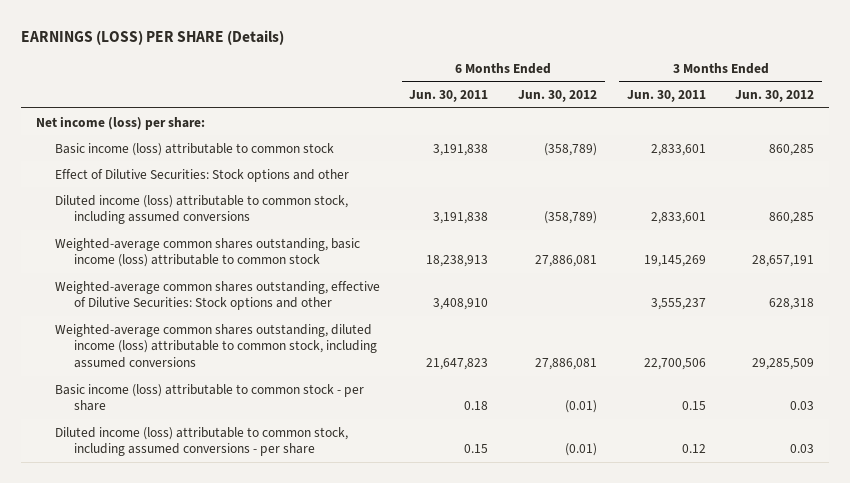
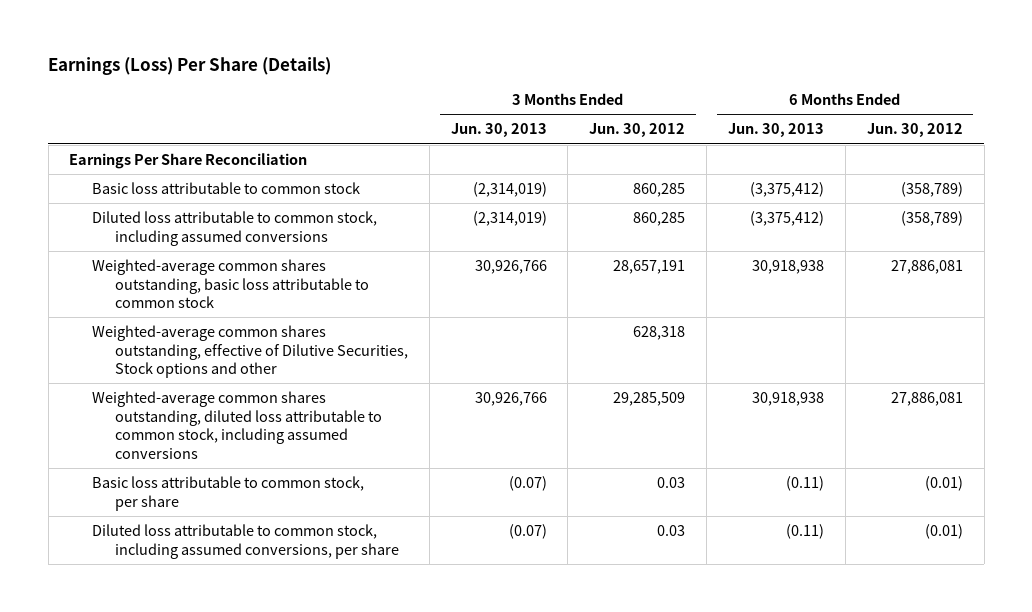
[20,29,284,45] EARNINGS (LOSS) PER SHARE (Details) -> [48,56,332,75] Earnings (Loss) Per Share (Details)
[409,90,489,103] Jun. 30, 2011 -> none
[626,90,706,103] Jun. 30, 2011 -> none
none -> [450,123,547,138] Jun. 30, 2013
none -> [728,123,825,138] Jun. 30, 2013
[35,115,205,130] Net income (loss) per share: -> none
[54,168,349,182] Effect of Dilutive Securities: Stock options and other -> none
none -> [69,152,308,169] Earnings Per Share Reconciliation
[54,142,334,156] Basic income (loss) attributable to common stock -> [92,181,361,194] Basic loss attributable to common stock
[54,194,348,225] Diluted income (loss) attributable to common stock, including assumed conversions -> [92,210,378,246] Diluted loss attributable to common stock, including assumed conversions
[54,237,360,268] Weighted-average common shares outstanding, basic income (loss) attributable to common stock -> [92,258,369,309] Weighted-average common shares outstanding, basic loss attributable to common stock
[54,280,380,311] Weighted-average common shares outstanding, effective of Dilutive Securities: Stock options and other -> [92,324,408,379] Weighted-average common shares outstanding, effective of Dilutive Securities, Stock options and other
[54,323,377,369] Weighted-average common shares outstanding, diluted income (loss) attributable to common stock, including assumed conversions -> [92,390,382,459] Weighted-average common shares outstanding, diluted loss attributable to common stock, including assumed conversions
[54,383,364,412] Basic income (loss) attributable to common stock - per share -> [92,475,365,511] Basic loss attributable to common stock, per share
[54,426,348,457] Diluted income (loss) attributable to common stock, including assumed conversions - per share -> [92,523,399,559] Diluted loss attributable to common stock, including assumed conversions, per share

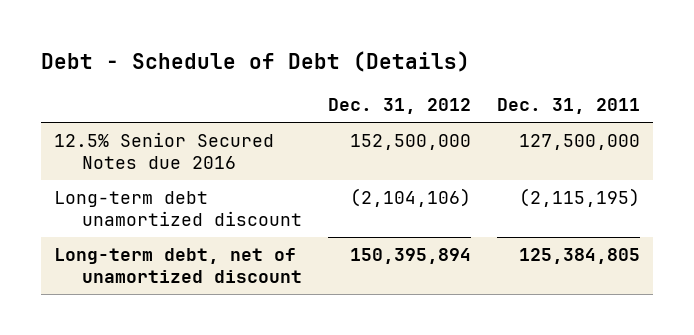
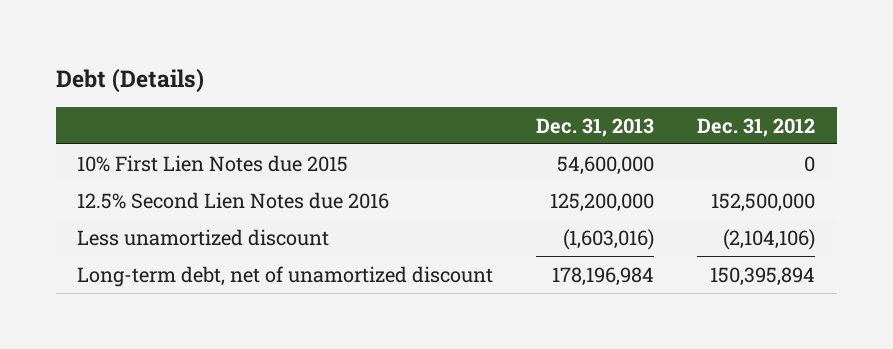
[40,50,470,72] Debt - Schedule of Debt (Details) -> [55,67,204,93] Debt (Details)
[497,98,641,115] Dec. 31, 2011 -> none
none -> [536,117,655,137] Dec. 31, 2013
none -> [77,154,349,172] 10% First Lien Notes due 2015
[53,132,274,169] 12.5% Senior Secured Notes due 2016 -> [77,191,390,209] 12.5% Second Lien Notes due 2016
[53,191,303,226] Long-term debt unamortized discount -> [77,228,330,246] Less unamortized discount

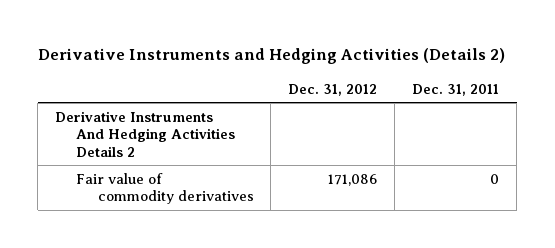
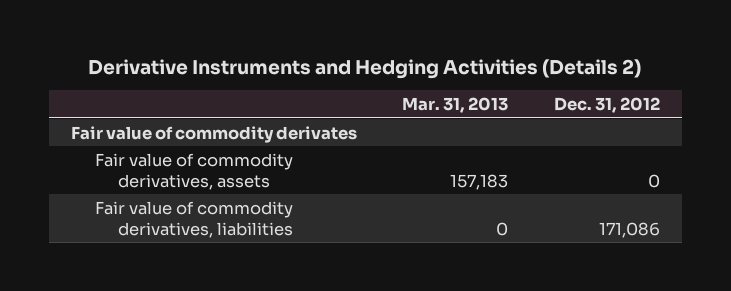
[412,83,500,96] Dec. 31, 2011 -> none
none -> [402,97,509,114] Mar. 31, 2013
[55,110,236,157] Derivative Instruments And Hedging Activities Details 2 -> none
none -> [71,125,358,143] Fair value of commodity derivates
none -> [94,152,293,190] Fair value of commodity derivatives, assets
[76,172,254,205] Fair value of commodity derivatives -> [94,200,293,238] Fair value of commodity derivatives, liabilities

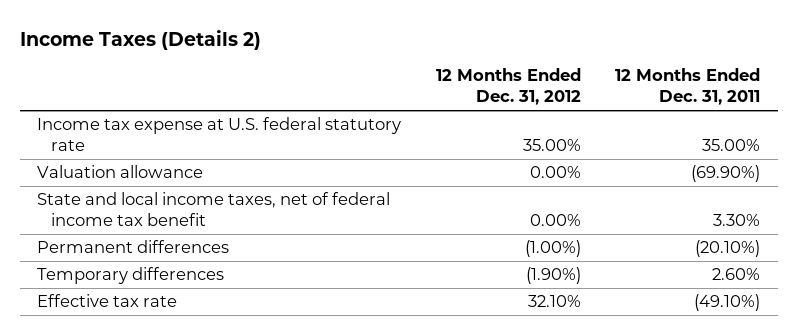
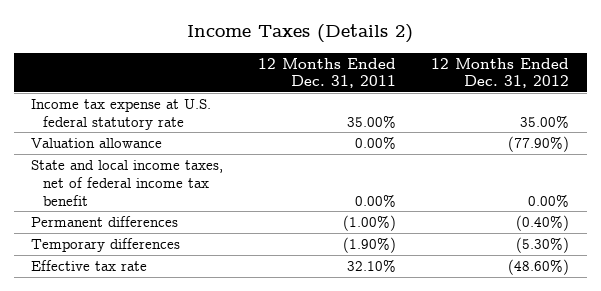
[529,166,581,179] 0.00% -> [508,136,570,153] (77.90%)
[691,165,761,183] (69.90%) -> [355,136,397,150] 0.00%
[713,214,761,227] 3.30% -> [355,193,397,207] 0.00%
[524,240,581,258] (1.00%) -> [516,215,570,232] (0.40%)
[695,240,761,258] (20.10%) -> [343,215,397,232] (1.00%)
[525,267,581,285] (1.90%) -> [516,237,570,254] (5.30%)
[712,268,761,281] 2.60% -> [343,237,397,254] (1.90%)
[527,295,581,308] 32.10% -> [508,259,570,276] (48.60%)
[694,294,761,312] (49.10%) -> [347,259,397,273] 32.10%

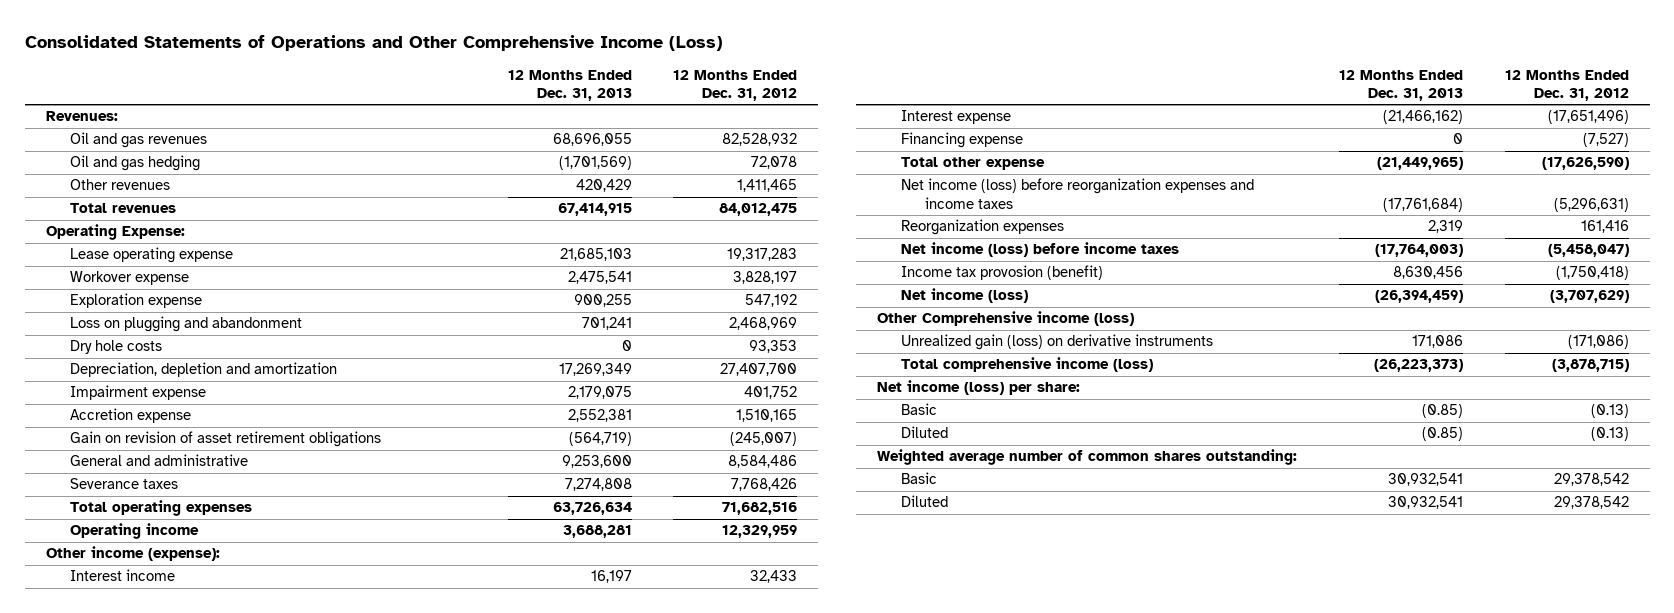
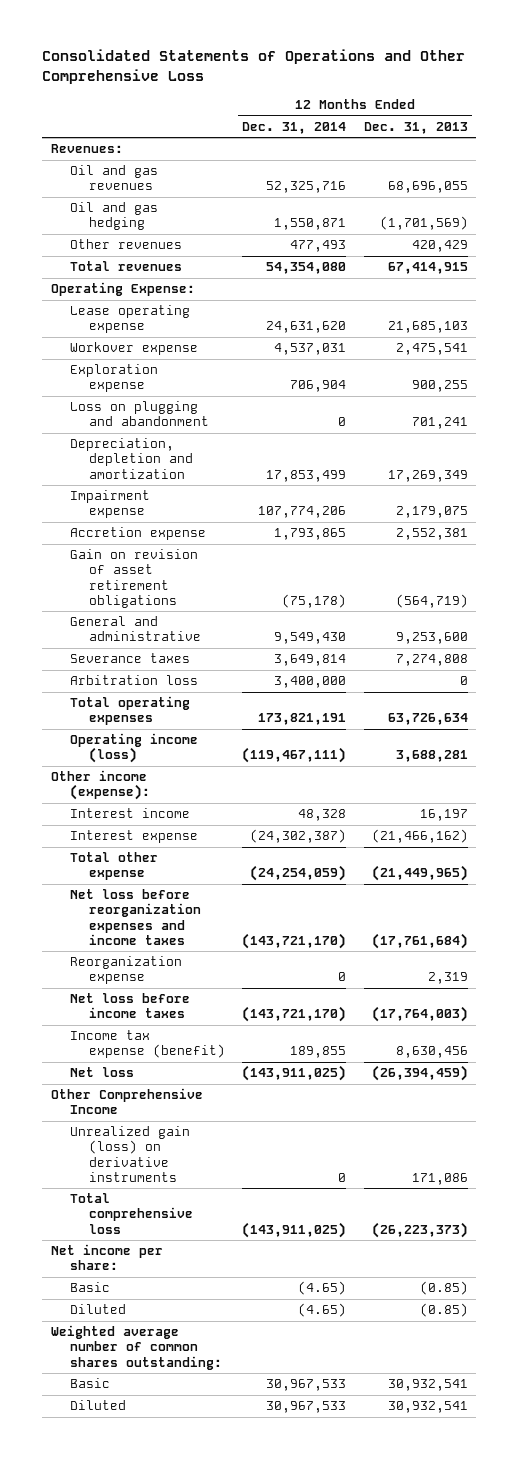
[24,35,723,52] Consolidated Statements of Operations and Other Comprehensive Income (Loss) -> [41,49,465,84] Consolidated Statements of Operations and Other Comprehensive Loss
[673,69,798,102] 12 Months Ended Dec. 31, 2012 -> none
none -> [242,121,347,134] Dec. 31, 2014
[69,340,162,355] Dry hole costs -> none
none -> [69,675,198,686] Arbitration loss
[69,523,199,540] Operating income -> [69,733,198,764] Operating income (loss)
[901,132,1024,149] Financing expense -> none
[901,178,1255,209] Net income (loss) before reorganization expenses and income taxes -> [69,889,202,945] Net loss before reorganization expenses and income taxes
[901,219,1065,236] Reorganization expenses -> [69,956,182,985] Reorganization expense
[901,242,1180,258] Net income (loss) before income taxes -> [69,993,190,1019] Net loss before income taxes
[901,265,1104,281] Income tax provosion (benefit) -> [69,1030,226,1059] Income tax expense (benefit)
[901,288,1029,304] Net income (loss) -> [69,1067,134,1078] Net loss
[877,311,1135,327] Other Comprehensive income (loss) -> [50,1088,203,1115] Other Comprehensive Income
[901,357,1154,373] Total comprehensive income (loss) -> [69,1193,194,1234] Total comprehensive loss
[877,380,1081,396] Net income (loss) per share: -> [50,1244,163,1271] Net income per share:

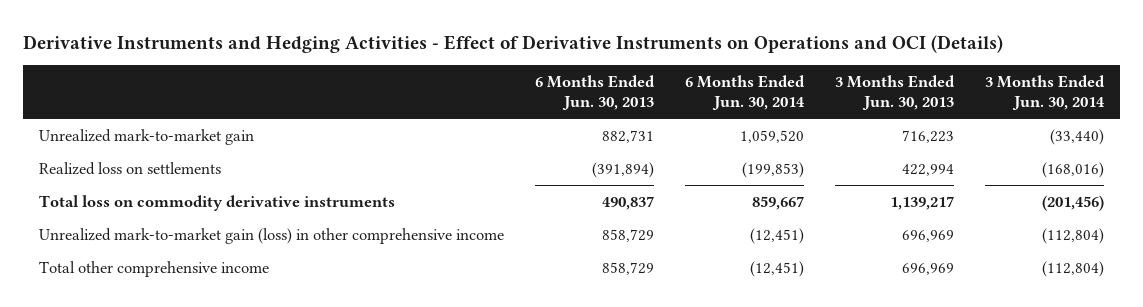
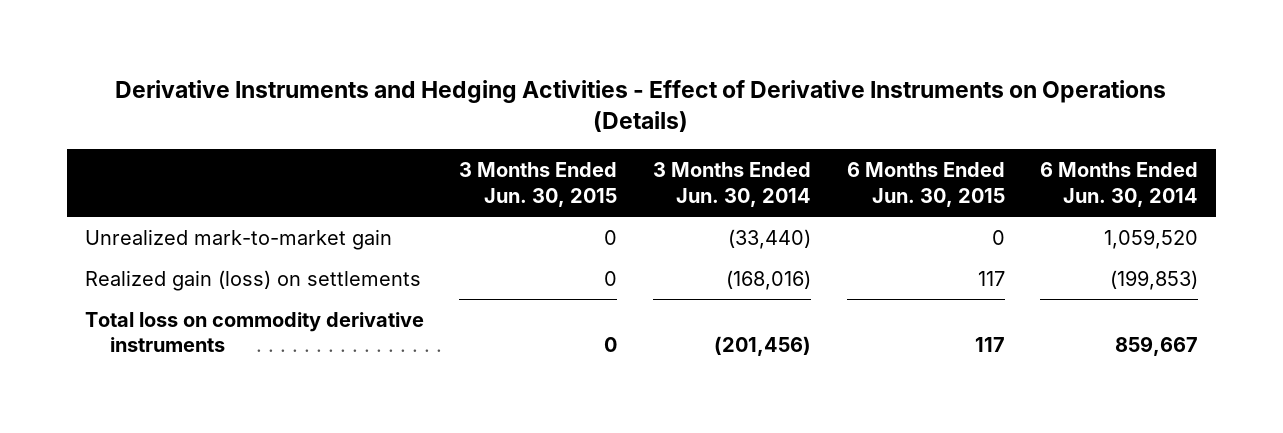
[23,34,1004,53] Derivative Instruments and Hedging Activities - Effect of Derivative Instruments on Operations and OCI (Details) -> [115,80,1167,133] Derivative Instruments and Hedging Activities - Effect of Derivative Instruments on Operations (Details)
[534,74,655,111] 6 Months Ended Jun. 30, 2013 -> none
[835,74,956,111] 3 Months Ended Jun. 30, 2013 -> none
none -> [459,162,618,207] 3 Months Ended Jun. 30, 2015
none -> [846,162,1005,207] 6 Months Ended Jun. 30, 2015
[38,161,221,175] Realized loss on settlements -> [84,269,421,291] Realized gain (loss) on settlements
[38,227,504,244] Unrealized mark-to-market gain (loss) in other comprehensive income -> none
[38,260,269,277] Total other comprehensive income -> none

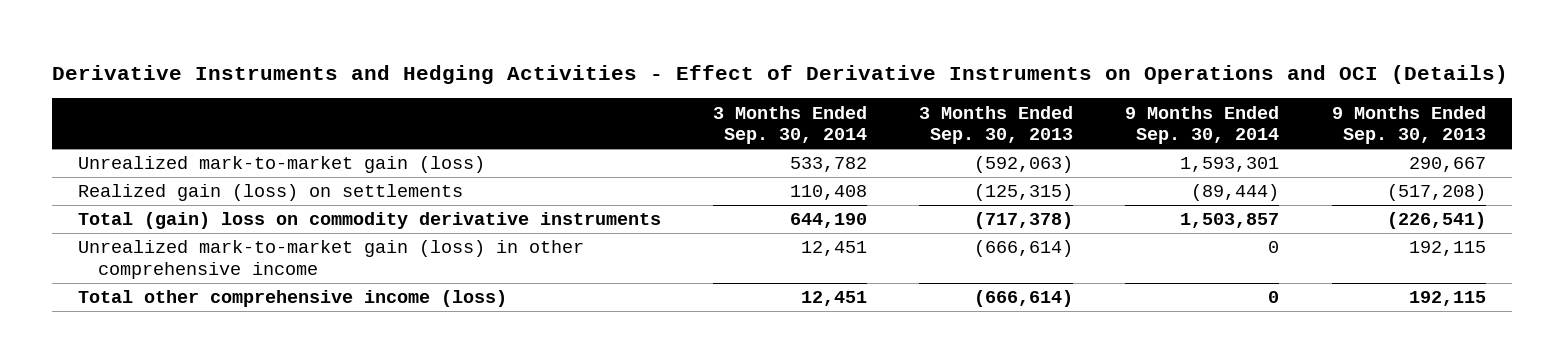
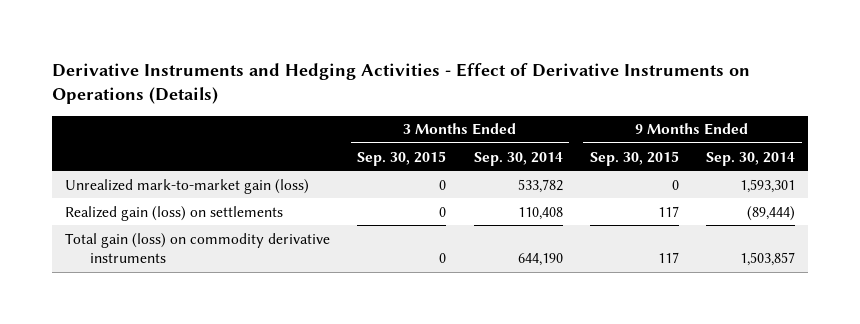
[51,65,1508,85] Derivative Instruments and Hedging Activities - Effect of Derivative Instruments on Operations and OCI (Details) -> [51,62,750,105] Derivative Instruments and Hedging Activities - Effect of Derivative Instruments on Operations (Details)
[919,105,1074,145] 3 Months Ended Sep. 30, 2013 -> none
[1331,105,1486,145] 9 Months Ended Sep. 30, 2013 -> none
none -> [357,150,447,166] Sep. 30, 2015
none -> [589,150,679,166] Sep. 30, 2015
[77,240,584,279] Unrealized mark-to-market gain (loss) in other comprehensive income -> none
[77,290,507,308] Total other comprehensive income (loss) -> none
[77,212,661,230] Total (gain) loss on commodity derivative instruments -> [65,232,331,264] Total gain (loss) on commodity derivative instruments

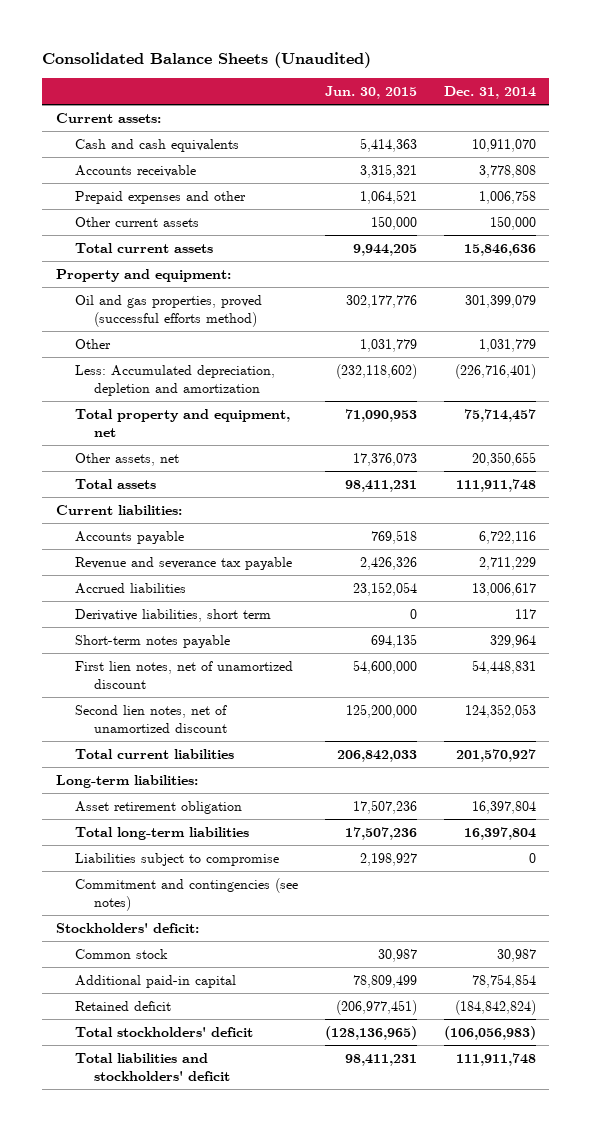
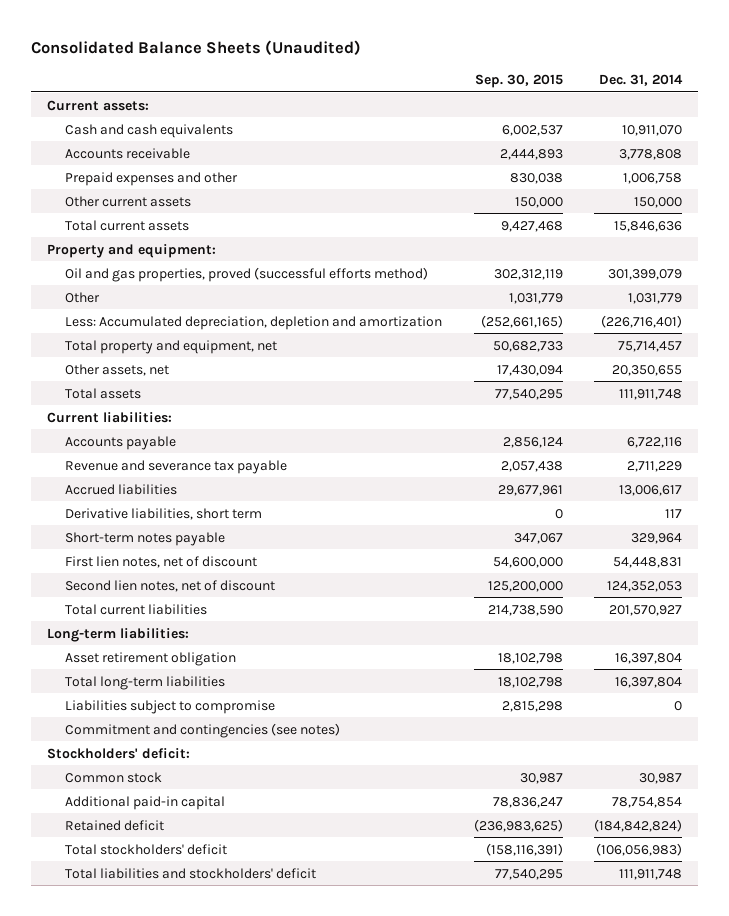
[324,85,417,99] Jun. 30, 2015 -> none
none -> [474,74,563,89] Sep. 30, 2015
[74,660,293,690] First lien notes, net of unamortized discount -> [65,555,258,568] First lien notes, net of discount
[74,704,227,734] Second lien notes, net of unamortized discount -> [65,579,276,592] Second lien notes, net of discount

